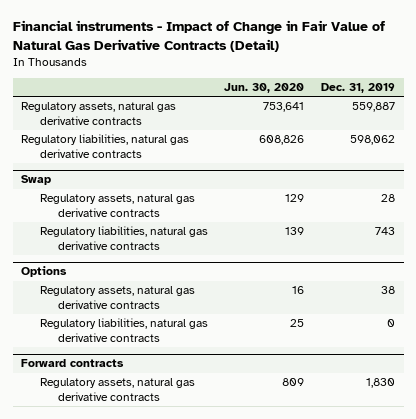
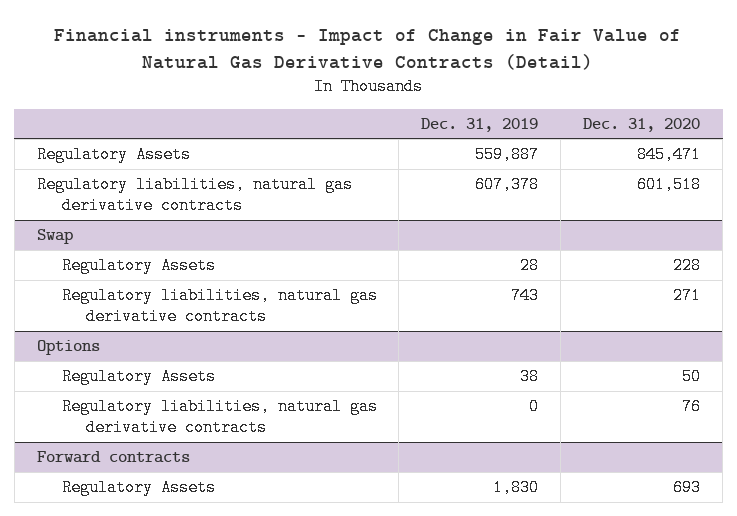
[224,82,305,93] Jun. 30, 2020 -> none
none -> [583,117,701,132] Dec. 31, 2020
[20,102,176,125] Regulatory assets, natural gas derivative contracts -> [36,146,191,164] Regulatory Assets
[350,135,396,146] 598,062 -> [475,176,540,194] 607,378
[39,194,195,217] Regulatory assets, natural gas derivative contracts -> [61,257,216,275] Regulatory Assets
[39,286,195,309] Regulatory assets, natural gas derivative contracts -> [61,368,216,386] Regulatory Assets
[39,378,195,401] Regulatory assets, natural gas derivative contracts -> [61,479,216,497] Regulatory Assets

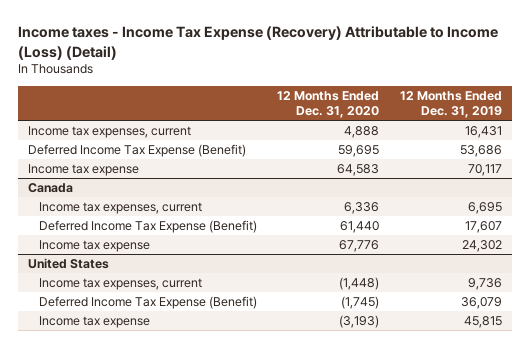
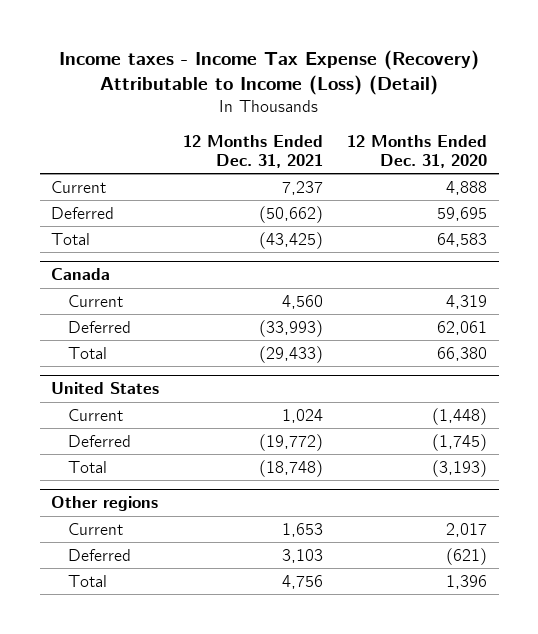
[399,91,502,118] 12 Months Ended Dec. 31, 2019 -> none
none -> [183,135,324,168] 12 Months Ended Dec. 31, 2021
[28,126,192,139] Income tax expenses, current -> [51,180,107,193] Current
[28,144,247,158] Deferred Income Tax Expense (Benefit) -> [51,206,115,219] Deferred
[28,164,140,177] Income tax expense -> [51,232,91,245] Total
[38,240,150,253] Income tax expense -> none
[38,202,202,215] Income tax expenses, current -> [68,294,124,307] Current
[344,202,380,215] 6,336 -> [445,294,487,309] 4,319
[38,220,257,234] Deferred Income Tax Expense (Benefit) -> [68,320,132,333] Deferred
[340,221,380,234] 61,440 -> [436,320,487,335] 62,061
none -> [68,346,108,359] Total
[38,278,202,291] Income tax expenses, current -> [68,408,124,421] Current
[38,296,257,310] Deferred Income Tax Expense (Benefit) -> [68,434,132,447] Deferred
[38,316,150,329] Income tax expense -> [68,460,108,473] Total
none -> [51,496,159,512] Other regions
none -> [68,522,124,535] Current
none -> [68,548,132,561] Deferred
none -> [68,574,108,587] Total

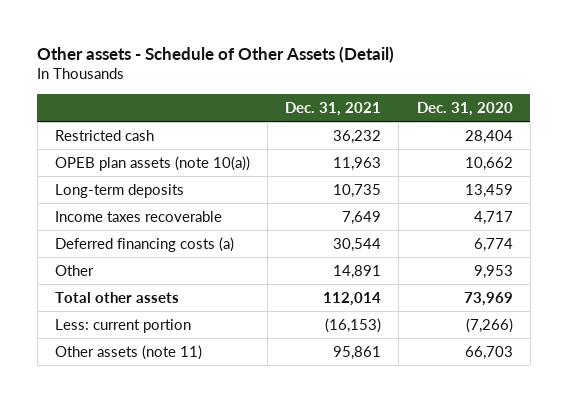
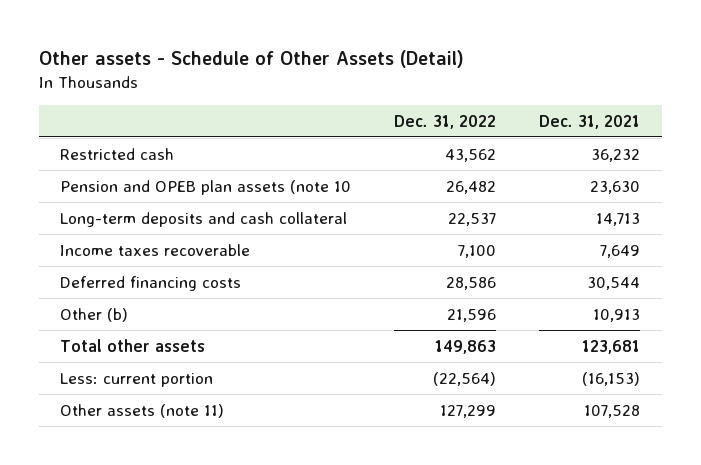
[416,101,513,116] Dec. 31, 2020 -> none
none -> [394,114,497,129] Dec. 31, 2022
[54,155,250,171] OPEB plan assets (note 10(a)) -> [60,179,352,195] Pension and OPEB plan assets (note 10
[333,156,382,171] 11,963 -> [590,180,641,194] 23,630
[54,183,184,198] Long-term deposits -> [60,211,348,227] Long-term deposits and cash collateral
[333,183,382,198] 10,735 -> [596,212,641,226] 14,713
[54,236,234,252] Deferred financing costs (a) -> [60,275,242,291] Deferred financing costs
[54,264,94,276] Other -> [60,307,129,322] Other (b)
[333,264,382,279] 14,891 -> [593,308,641,322] 10,913
[323,291,382,306] 112,014 -> [582,339,641,354] 123,681
[333,345,382,360] 95,861 -> [584,404,641,418] 107,528

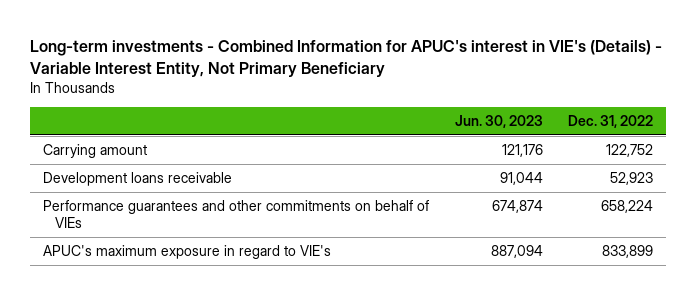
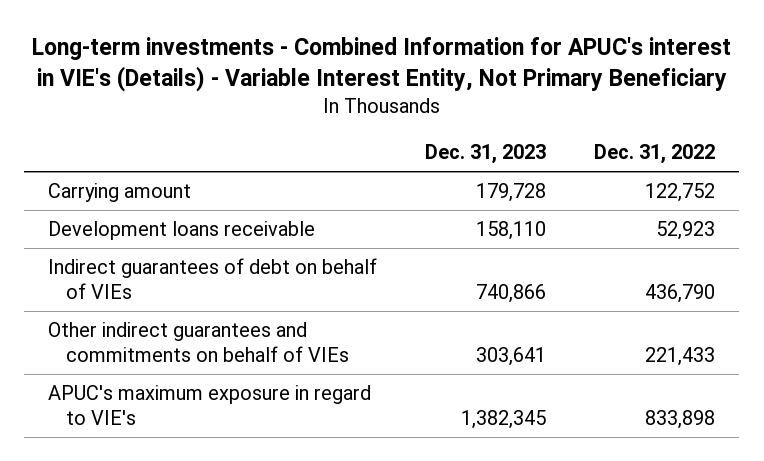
[454,115,543,129] Jun. 30, 2023 -> none
none -> [425,144,547,165] Dec. 31, 2023
none -> [48,258,378,299] Indirect guarantees of debt on behalf of VIEs
[43,200,430,229] Performance guarantees and other commitments on behalf of VIEs -> [48,322,350,362] Other indirect guarantees and commitments on behalf of VIEs
[600,200,653,214] 658,224 -> [645,346,716,366] 221,433
[601,245,653,259] 833,899 -> [645,409,716,429] 833,898

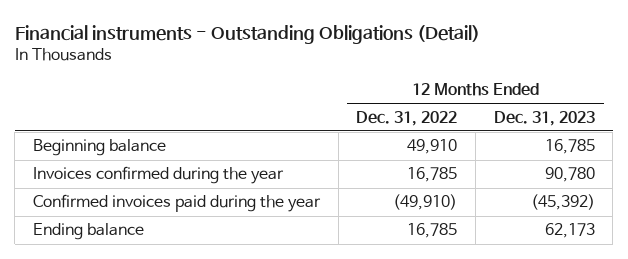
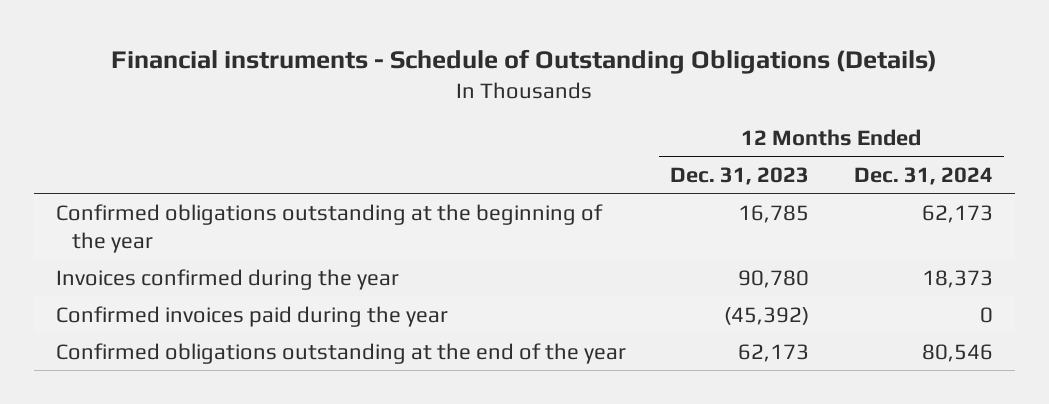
[14,24,480,44] Financial instruments - Outstanding Obligations (Detail) -> [111,48,938,74] Financial instruments - Schedule of Outstanding Obligations (Details)
[356,110,458,126] Dec. 31, 2022 -> none
none -> [853,167,993,186] Dec. 31, 2024
[33,139,167,157] Beginning balance -> [55,203,603,253] Confirmed obligations outstanding at the beginning of the year
[33,223,145,241] Ending balance -> [55,342,626,364] Confirmed obligations outstanding at the end of the year

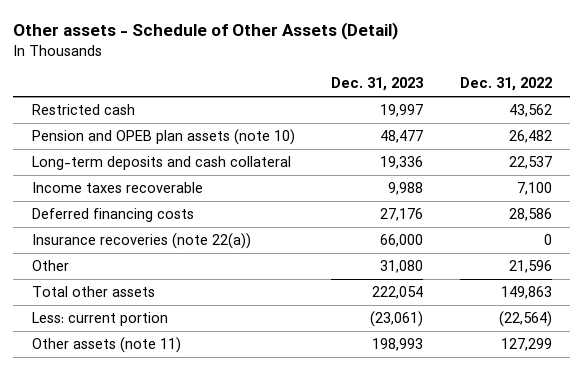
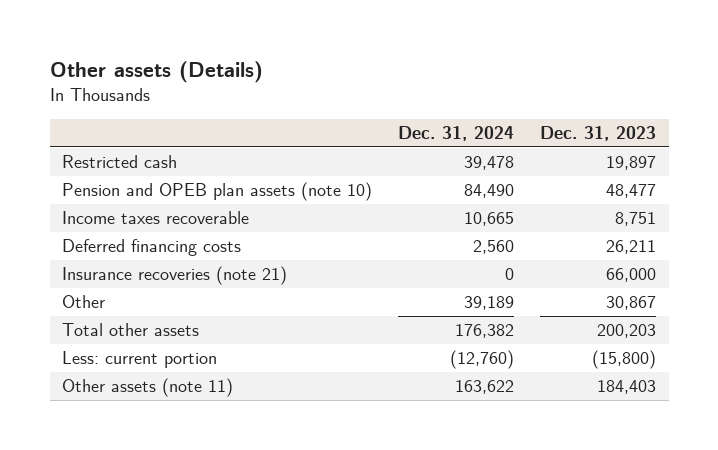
[13,21,399,40] Other assets - Schedule of Other Assets (Detail) -> [49,61,263,84] Other assets (Details)
[459,77,552,92] Dec. 31, 2022 -> none
none -> [398,126,515,142] Dec. 31, 2024
[380,104,424,118] 19,997 -> [605,156,656,171] 19,897
[31,156,291,171] Long-term deposits and cash collateral -> none
[388,182,424,196] 9,988 -> [614,212,656,227] 8,751
[380,208,424,222] 27,176 -> [605,240,656,255] 26,211
[31,233,251,250] Insurance recoveries (note 22(a)) -> [62,266,288,286] Insurance recoveries (note 21)
[380,260,424,274] 31,080 -> [605,296,656,311] 30,867
[372,286,424,300] 222,054 -> [596,324,656,339] 200,203
[370,311,424,328] (23,061) -> [591,350,656,370] (15,800)
[372,338,424,352] 198,993 -> [596,380,656,395] 184,403

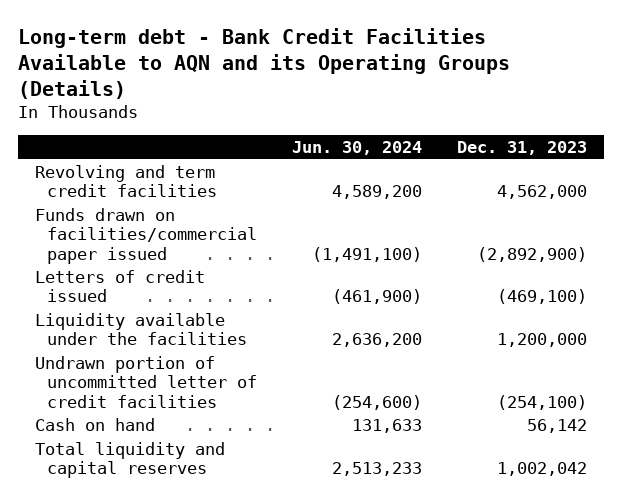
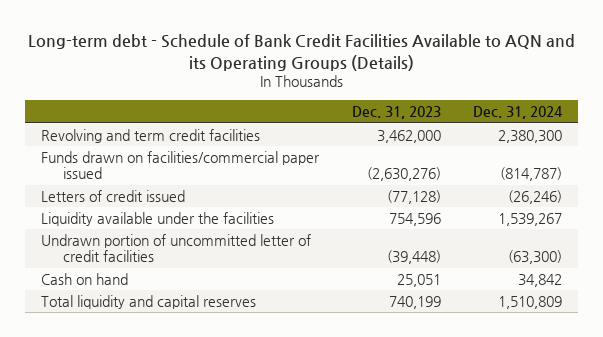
[17,27,510,99] Long-term debt - Bank Credit Facilities Available to AQN and its Operating Groups (Details) -> [27,34,575,71] Long-term debt - Schedule of Bank Credit Facilities Available to AQN and its Operating Groups (Details)
[291,141,422,156] Jun. 30, 2024 -> none
none -> [472,106,563,120] Dec. 31, 2024
[496,185,587,200] 4,562,000 -> [376,130,441,144] 3,462,000
[476,246,587,262] (2,892,900) -> [366,167,441,182] (2,630,276)
[496,289,587,305] (469,100) -> [386,190,441,205] (77,128)
[496,333,587,348] 1,200,000 -> [388,213,441,227] 754,596
[496,394,587,410] (254,100) -> [386,250,441,265] (39,448)
[526,419,587,434] 56,142 -> [396,274,441,288] 25,051
[496,462,587,477] 1,002,042 -> [388,296,441,310] 740,199

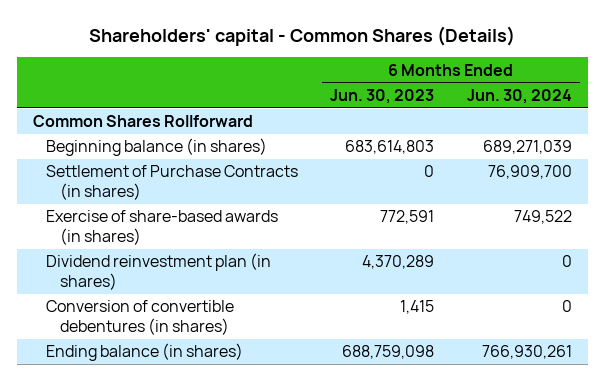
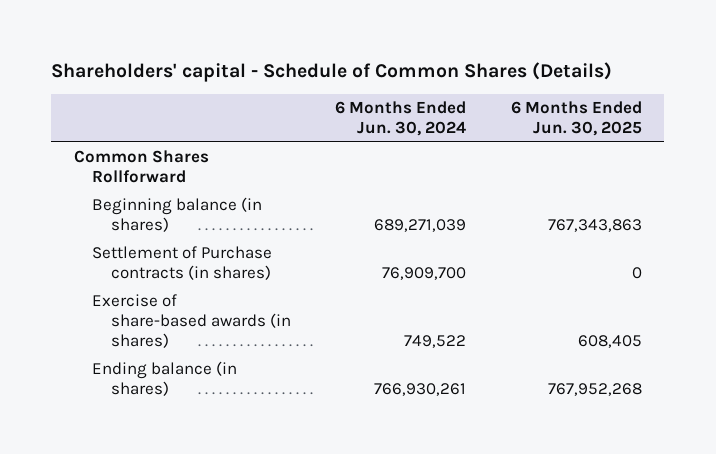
[89,25,516,46] Shareholders' capital - Common Shares (Details) -> [51,62,613,83] Shareholders' capital - Schedule of Common Shares (Details)
[330,88,435,104] Jun. 30, 2023 -> none
none -> [510,101,642,137] 6 Months Ended Jun. 30, 2025
[46,165,299,201] Settlement of Purchase Contracts (in shares) -> [92,246,273,281] Settlement of Purchase contracts (in shares)
[46,253,272,291] Dividend reinvestment plan (in shares) -> none
[46,300,235,336] Conversion of convertible debentures (in shares) -> none

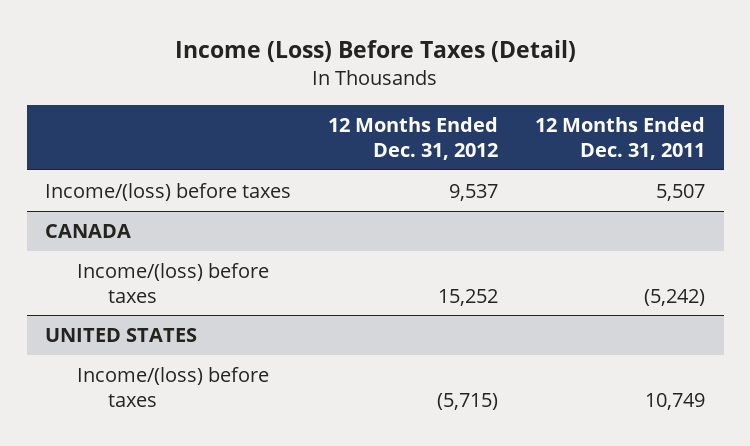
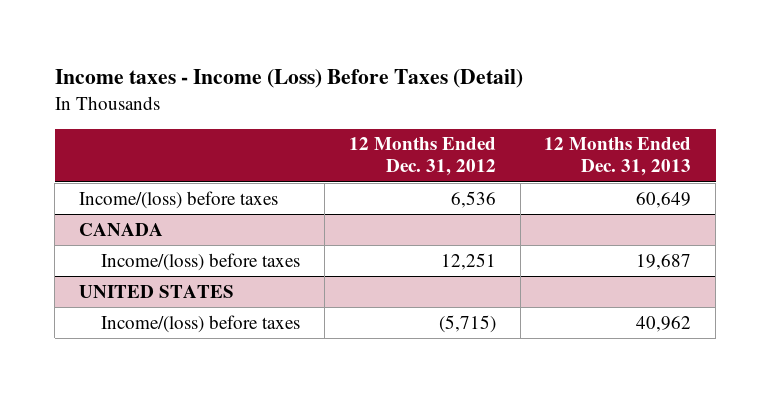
[175,39,577,62] Income (Loss) Before Taxes (Detail) -> [54,69,523,89] Income taxes - Income (Loss) Before Taxes (Detail)
[535,117,706,160] 12 Months Ended Dec. 31, 2011 -> none
none -> [544,137,692,177] 12 Months Ended Dec. 31, 2013
[449,184,499,202] 9,537 -> [450,190,496,208] 6,536
[438,288,499,306] 15,252 -> [440,252,496,270] 12,251

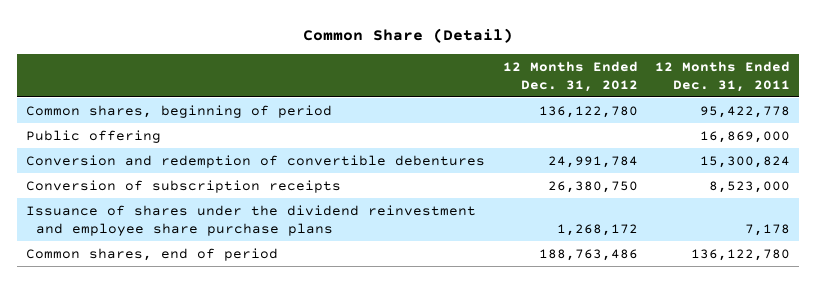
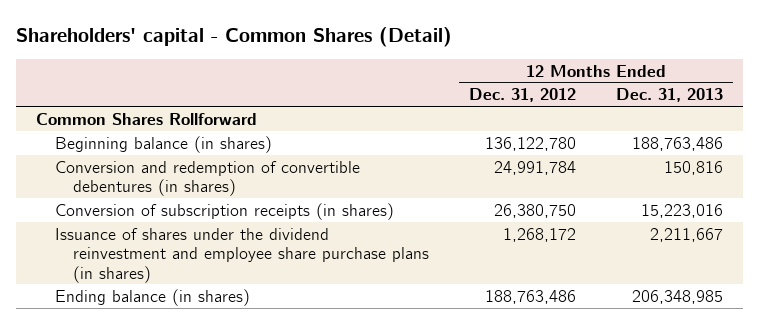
[303,27,514,43] Common Share (Detail) -> [15,27,452,48] Shareholders' capital - Common Shares (Detail)
[655,60,791,92] 12 Months Ended Dec. 31, 2011 -> none
none -> [615,88,723,103] Dec. 31, 2013
[26,129,162,143] Public offering -> none
none -> [35,112,257,125] Common Shares Rollforward
[26,104,333,118] Common shares, beginning of period -> [54,135,272,153] Beginning balance (in shares)
[26,154,486,168] Conversion and redemption of convertible debentures -> [54,160,360,197] Conversion and redemption of convertible debentures (in shares)
[26,179,342,193] Conversion of subscription receipts -> [54,202,394,220] Conversion of subscription receipts (in shares)
[26,204,477,236] Issuance of shares under the dividend reinvestment and employee share purchase plans -> [54,227,430,283] Issuance of shares under the dividend reinvestment and employee share purchase plans (in shares)
[26,247,279,261] Common shares, end of period -> [54,288,250,306] Ending balance (in shares)

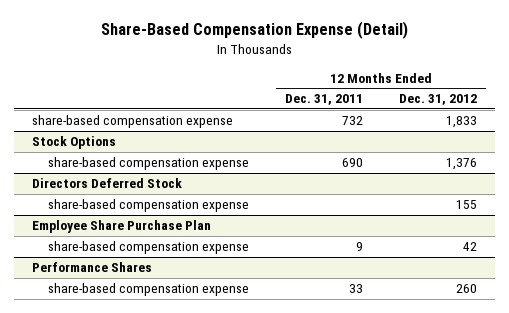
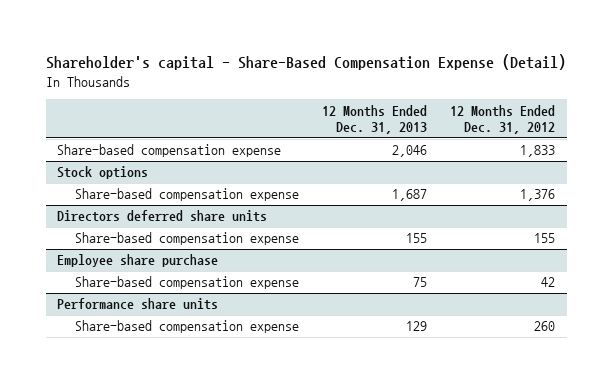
[100,21,408,40] Share-Based Compensation Expense (Detail) -> [45,54,566,71] Shareholder's capital - Share-Based Compensation Expense (Detail)
[284,94,363,106] Dec. 31, 2011 -> none
none -> [322,104,428,135] 12 Months Ended Dec. 31, 2013
[32,178,183,189] Directors Deferred Stock -> none
[32,262,153,273] Performance Shares -> none
[32,115,234,129] share-based compensation expense -> [57,144,282,158] Share-based compensation expense
[32,136,117,150] Stock Options -> [57,166,149,180] Stock options
[47,157,249,171] share-based compensation expense -> [75,188,300,202] Share-based compensation expense
none -> [57,210,268,223] Directors deferred share units
[47,199,249,213] share-based compensation expense -> [75,232,300,246] Share-based compensation expense
[32,220,212,234] Employee Share Purchase Plan -> [57,254,219,268] Employee share purchase
[47,241,249,255] share-based compensation expense -> [75,276,300,290] Share-based compensation expense
none -> [57,298,219,311] Performance share units
[47,283,249,297] share-based compensation expense -> [75,320,300,334] Share-based compensation expense

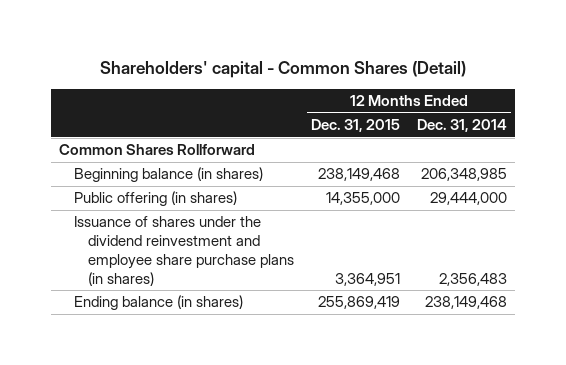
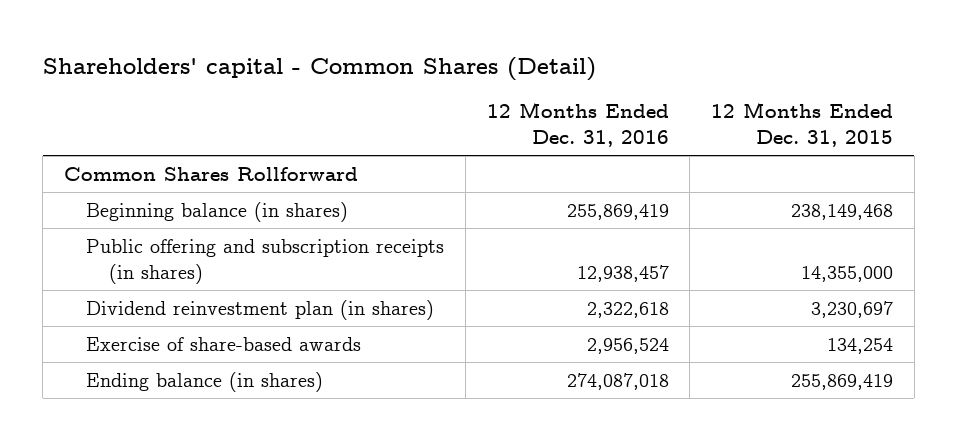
[417,119,508,133] Dec. 31, 2014 -> none
none -> [486,102,669,148] 12 Months Ended Dec. 31, 2016
[73,191,237,207] Public offering (in shares) -> [86,238,445,284] Public offering and subscription receipts (in shares)
[73,216,295,286] Issuance of shares under the dividend reinvestment and employee share purchase plans (in shares) -> [86,299,435,320] Dividend reinvestment plan (in shares)
[335,272,401,286] 3,364,951 -> [811,300,894,318] 3,230,697
none -> [86,336,362,351] Exercise of share-based awards

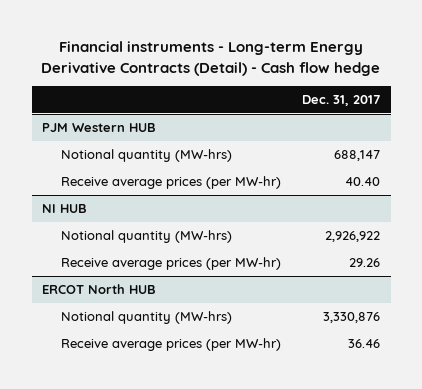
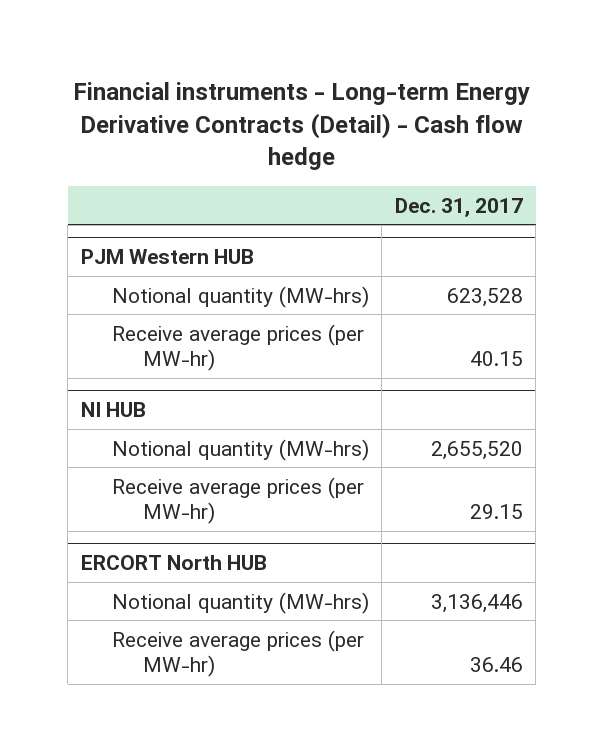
[334,150,381,162] 688,147 -> [446,287,523,307] 623,528
[345,177,381,187] 40.40 -> [469,351,523,367] 40.15
[325,231,381,243] 2,926,922 -> [430,440,523,460] 2,655,520
[349,258,381,268] 29.26 -> [469,504,523,520] 29.15
[42,284,157,295] ERCOT North HUB -> [80,555,267,571] ERCORT North HUB
[323,312,381,324] 3,330,876 -> [430,593,523,613] 3,136,446

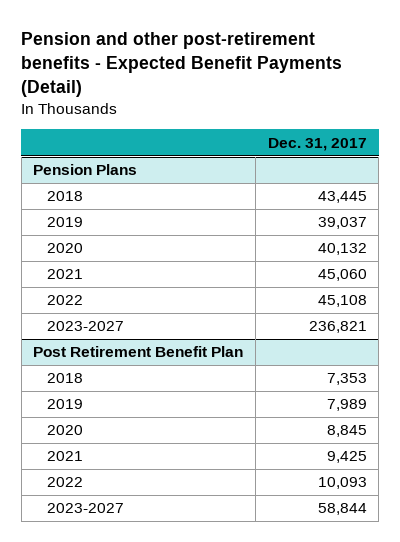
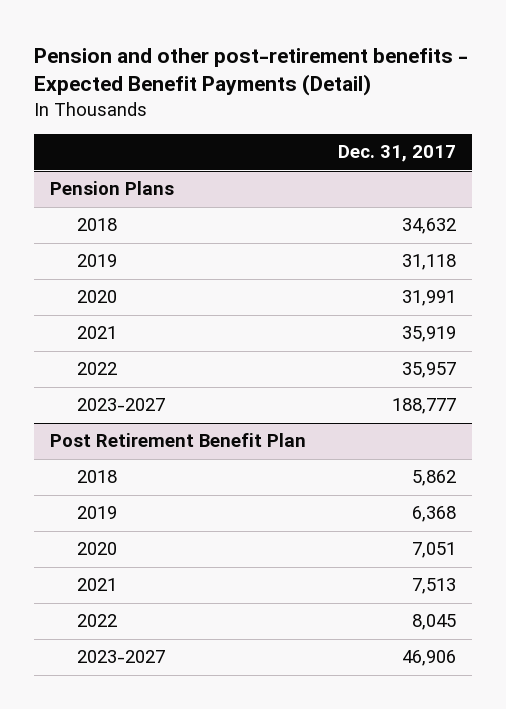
[317,191,367,204] 43,445 -> [402,218,457,235] 34,632
[317,217,367,230] 39,037 -> [402,254,457,271] 31,118
[317,243,367,256] 40,132 -> [402,290,457,307] 31,991
[317,269,367,282] 45,060 -> [402,326,457,343] 35,919
[317,295,367,308] 45,108 -> [402,362,457,379] 35,957
[308,321,367,334] 236,821 -> [392,398,457,415] 188,777
[326,373,367,386] 7,353 -> [412,470,457,487] 5,862
[326,399,367,412] 7,989 -> [412,506,457,523] 6,368
[326,425,367,438] 8,845 -> [412,542,457,559] 7,051
[326,451,367,464] 9,425 -> [412,578,457,595] 7,513
[317,477,367,490] 10,093 -> [412,614,457,631] 8,045
[317,503,367,516] 58,844 -> [402,650,457,667] 46,906

